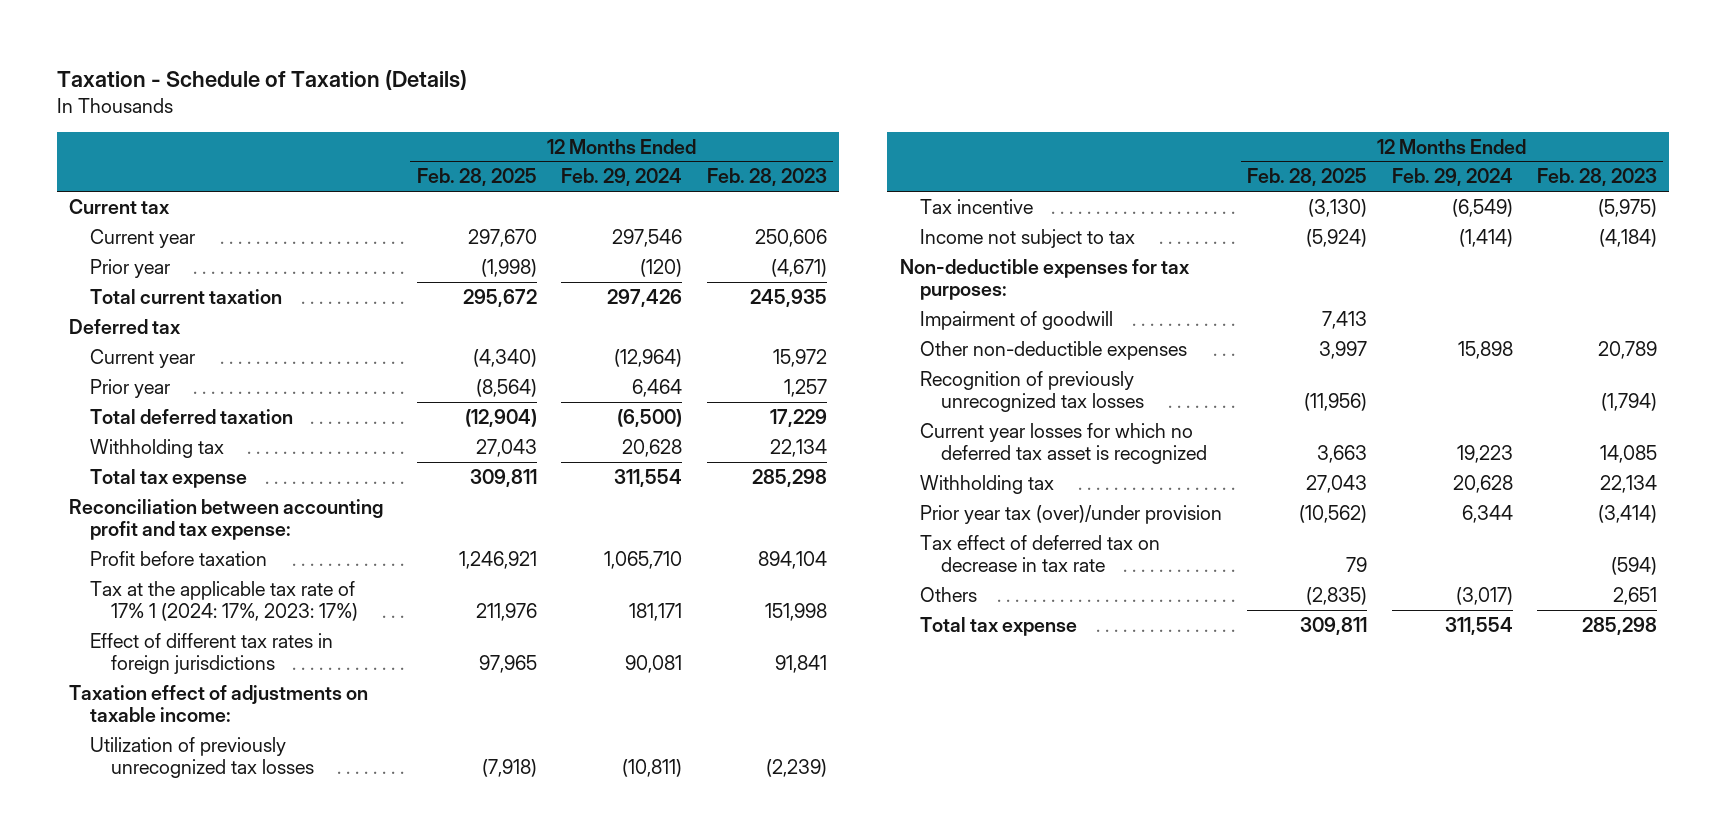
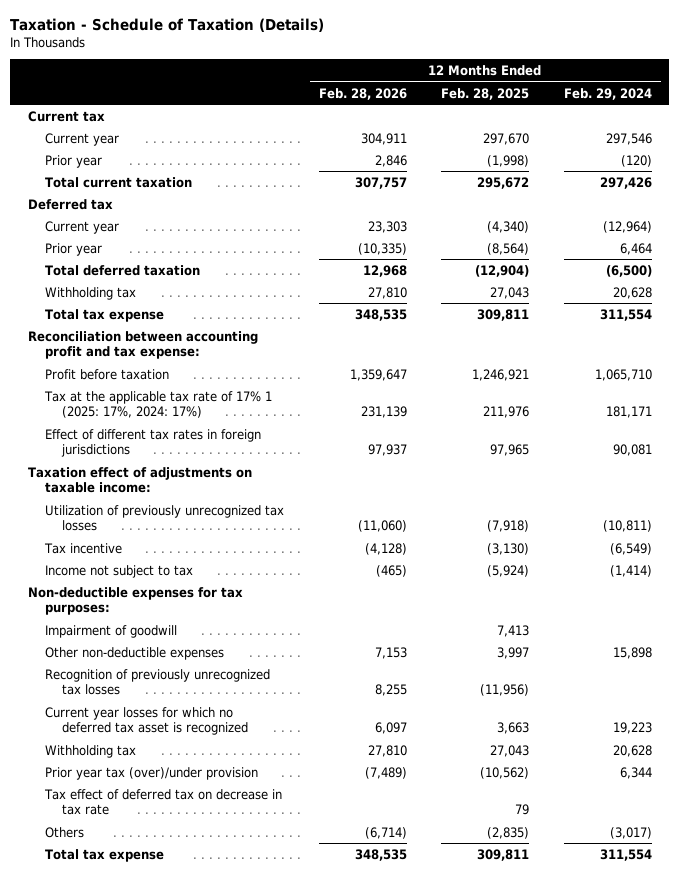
[706,168,827,187] Feb. 28, 2023 -> none
none -> [318,87,407,100] Feb. 28, 2026
[90,580,359,622] Tax at the applicable tax rate of 17% 1 (2024: 17%, 2023: 17%) -> [43,390,272,419] Tax at the applicable tax rate of 17% 1 (2025: 17%, 2024: 17%)

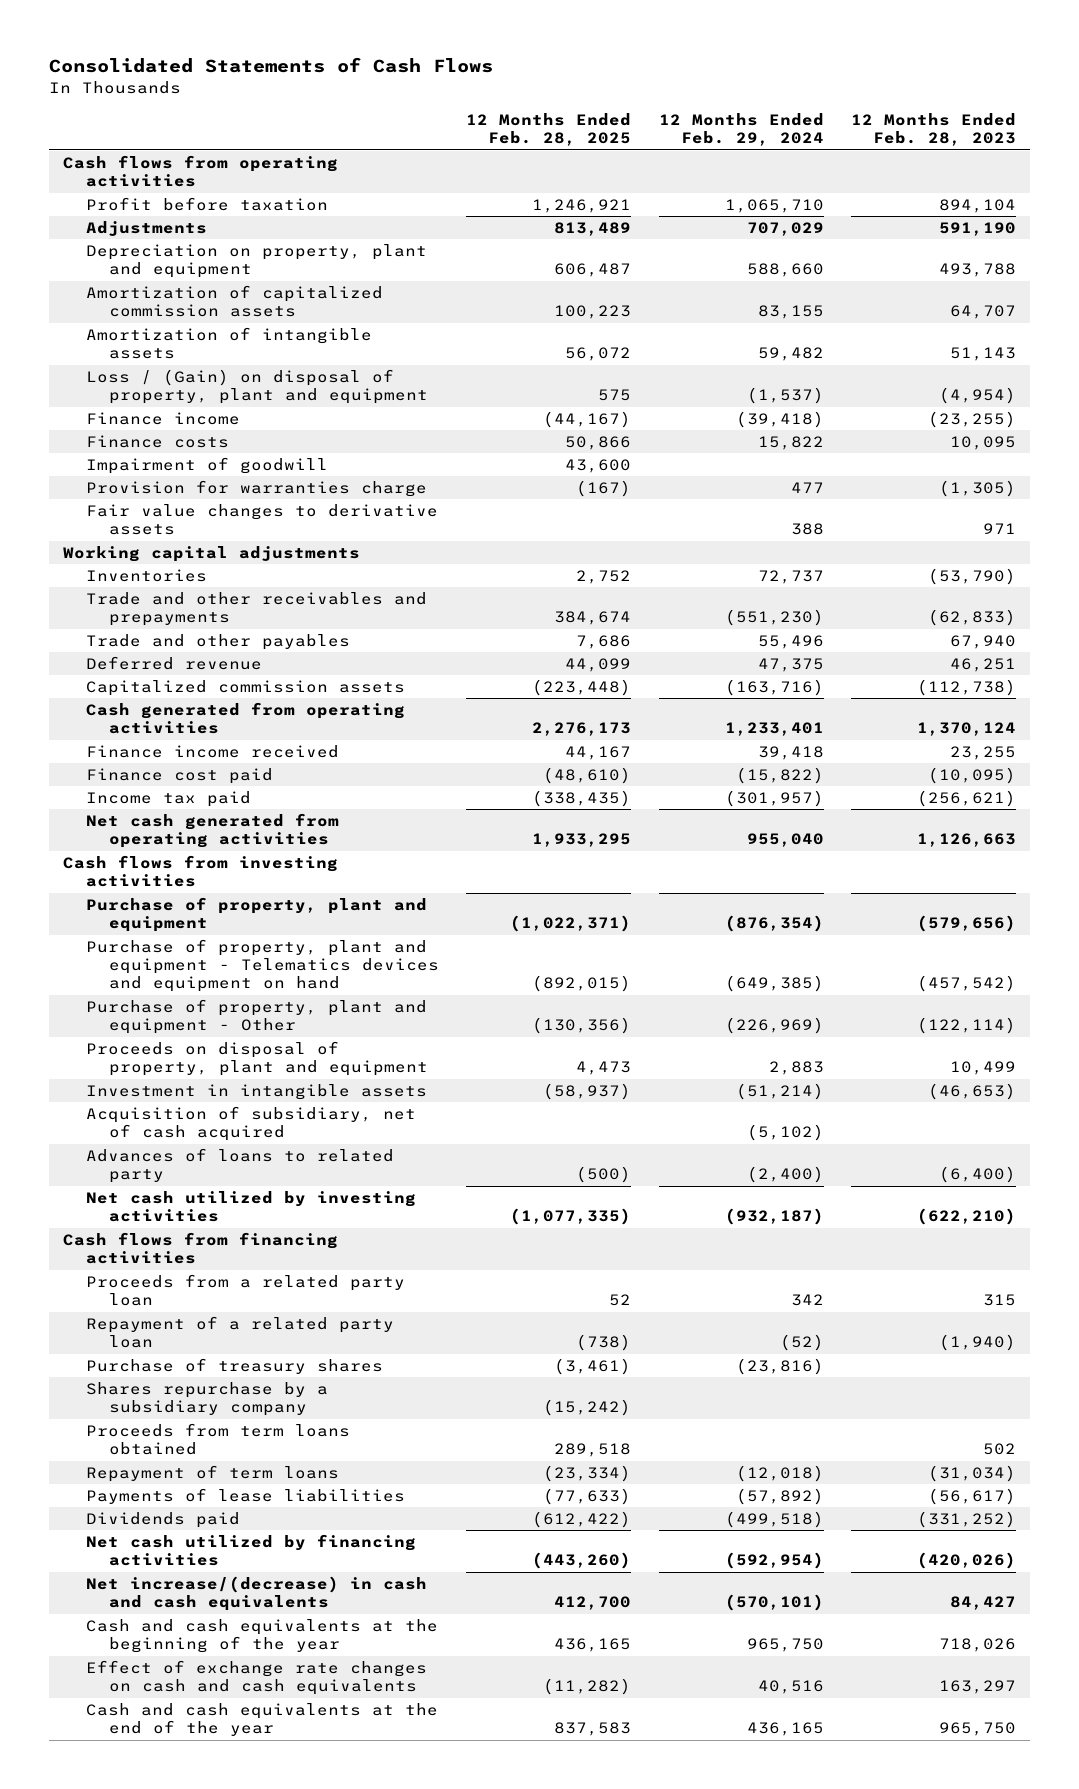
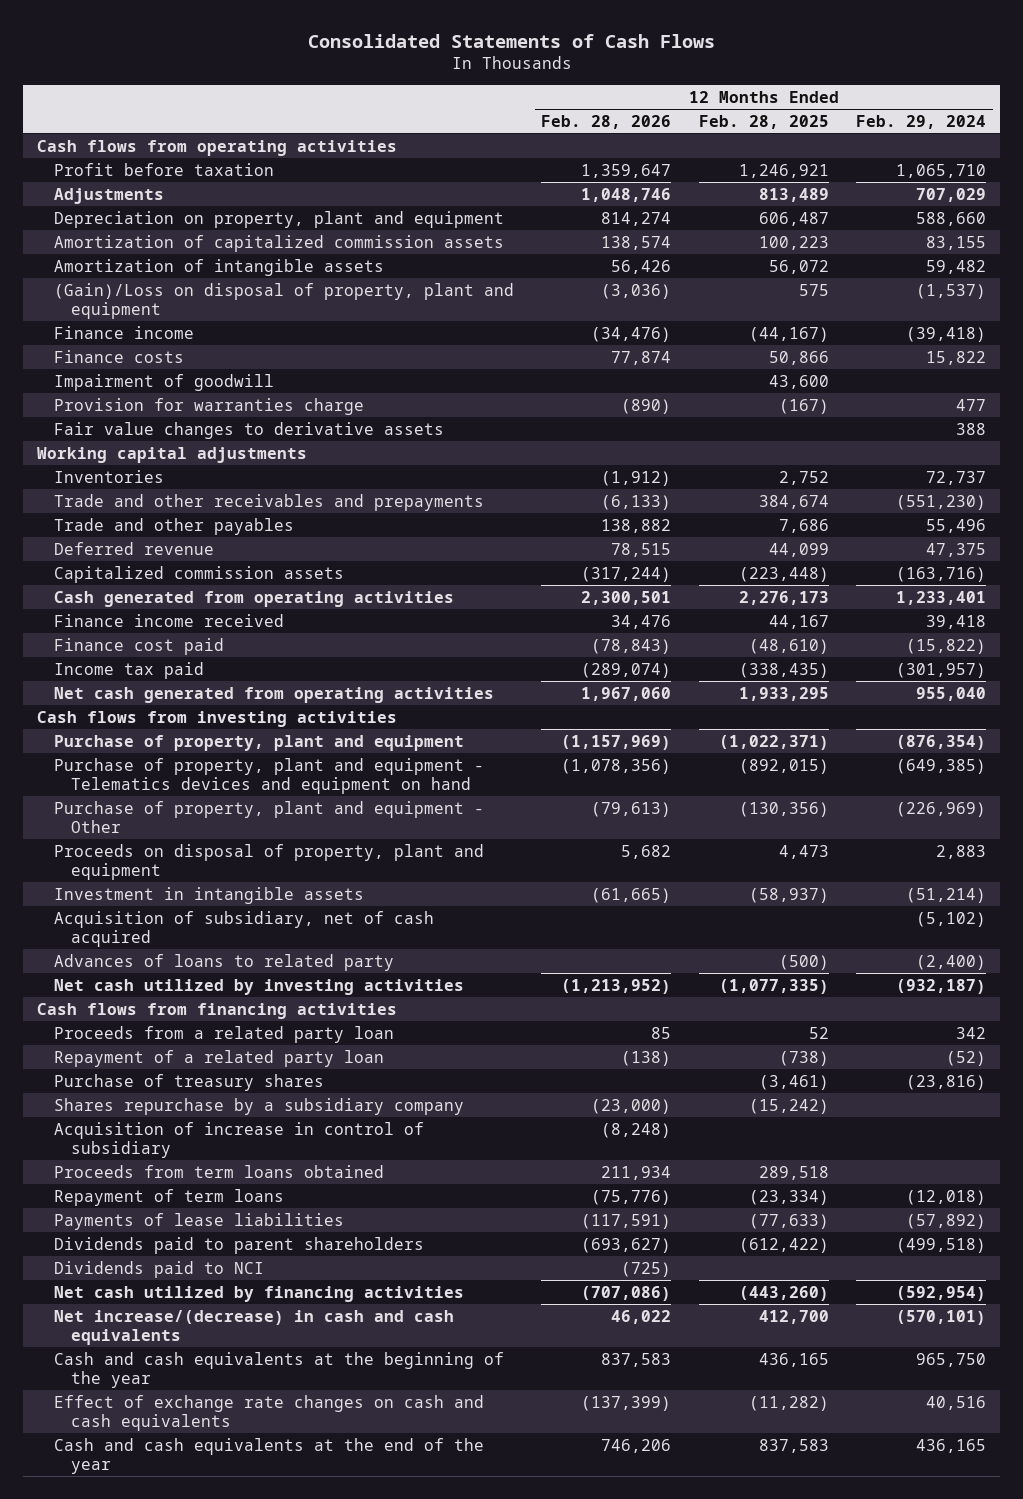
[851,113,1017,147] 12 Months Ended Feb. 28, 2023 -> none
none -> [541,114,672,129] Feb. 28, 2026
[85,369,428,405] Loss / (Gain) on disposal of property, plant and equipment -> [54,282,515,319] (Gain)/Loss on disposal of property, plant and equipment
none -> [54,1121,425,1158] Acquisition of increase in control of subsidiary
[85,1512,240,1529] Dividends paid -> [54,1236,425,1254] Dividends paid to parent shareholders
none -> [54,1260,265,1278] Dividends paid to NCI

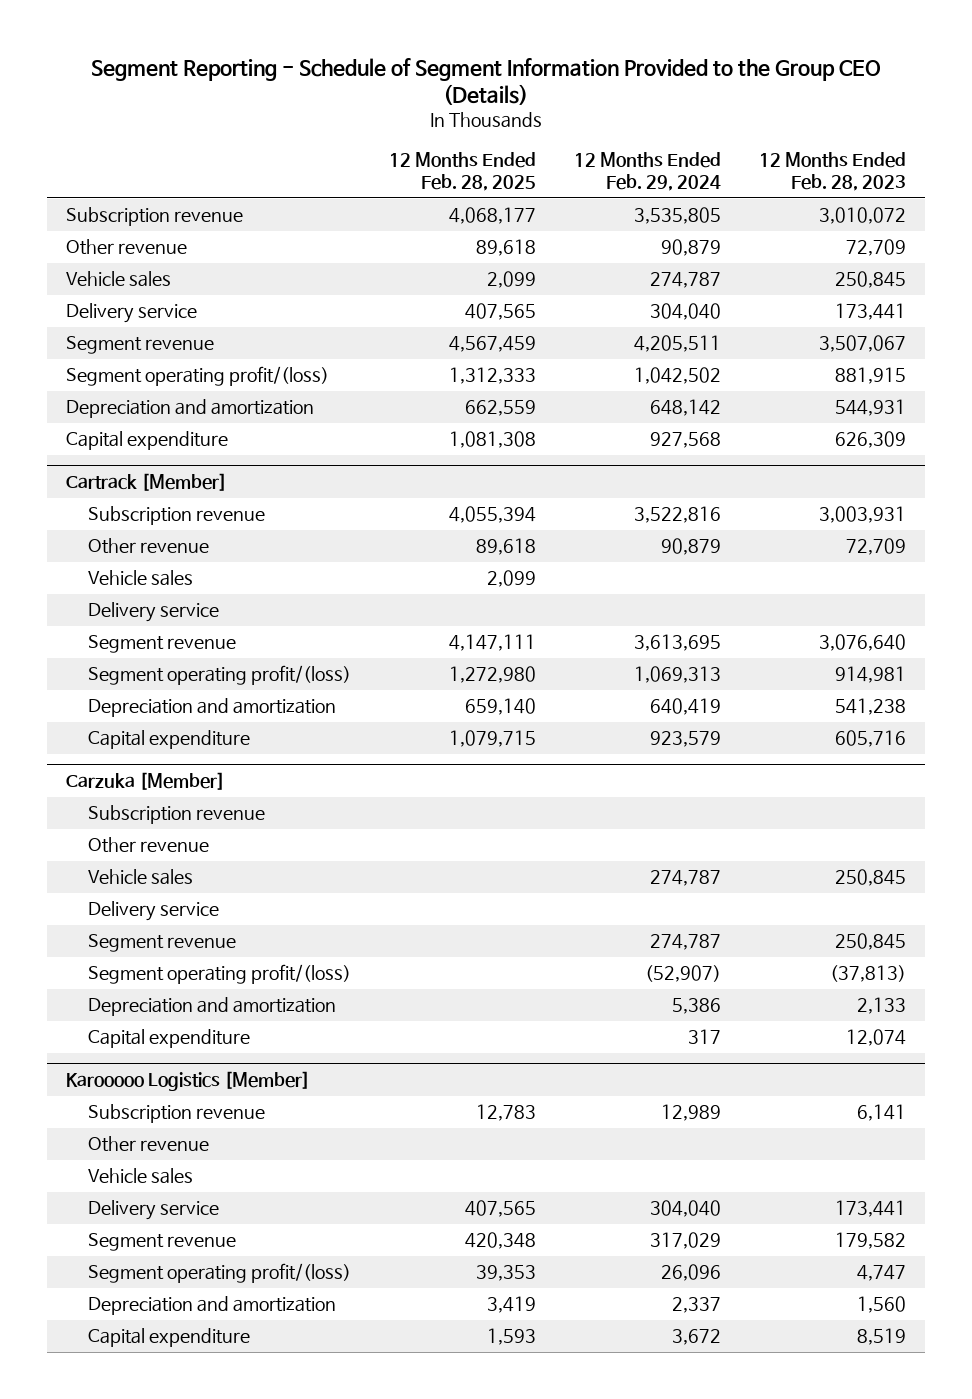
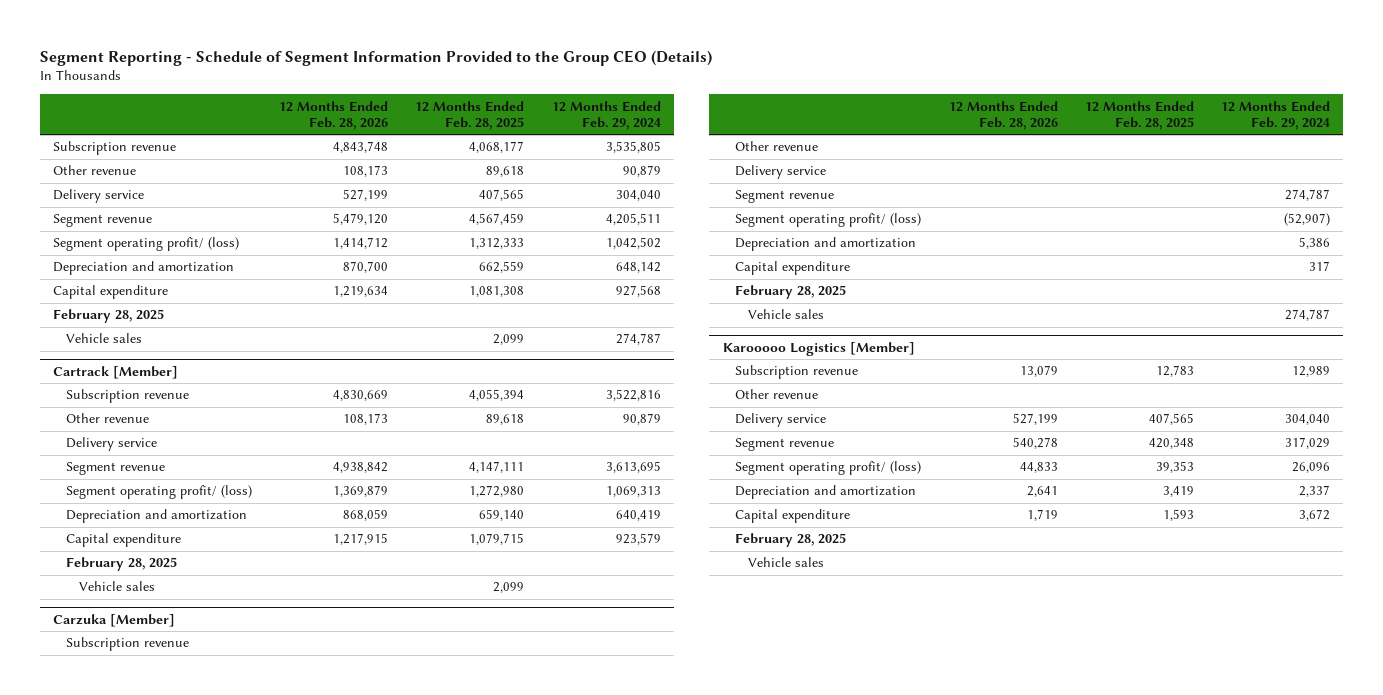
[758,152,906,191] 12 Months Ended Feb. 28, 2023 -> none
none -> [279,100,389,130] 12 Months Ended Feb. 28, 2026
[66,366,330,387] Segment operating profit/(loss) -> [53,237,240,252] Segment operating profit/ (loss)
none -> [53,309,165,324] February 28, 2025
[66,271,172,288] Vehicle sales -> [66,333,143,344] Vehicle sales
[87,665,351,686] Segment operating profit/(loss) -> [66,485,253,500] Segment operating profit/ (loss)
none -> [66,557,178,572] February 28, 2025
[87,570,193,587] Vehicle sales -> [79,581,156,592] Vehicle sales
[87,964,351,985] Segment operating profit/(loss) -> [735,213,922,228] Segment operating profit/ (loss)
none -> [735,285,847,300] February 28, 2025
[87,869,193,886] Vehicle sales -> [748,309,825,320] Vehicle sales
[87,1263,351,1284] Segment operating profit/(loss) -> [735,461,922,476] Segment operating profit/ (loss)
none -> [735,533,847,548] February 28, 2025
[87,1168,193,1185] Vehicle sales -> [748,557,825,568] Vehicle sales

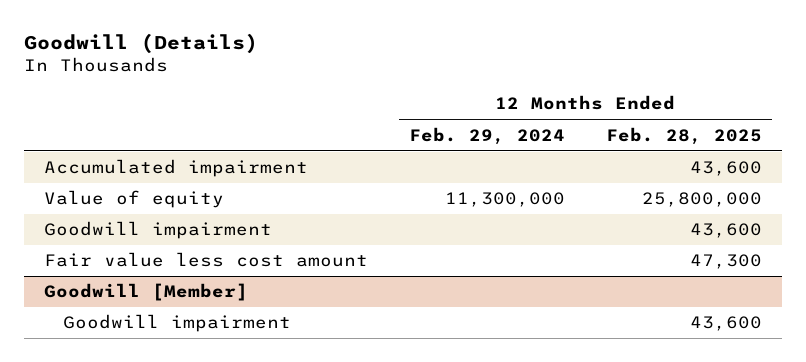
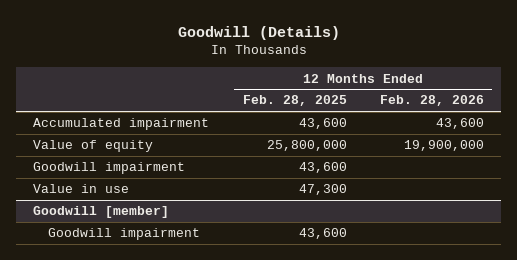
[409,126,566,145] Feb. 29, 2024 -> none
none -> [379,95,484,107] Feb. 28, 2026
[44,252,369,268] Fair value less cost amount -> [33,184,130,194] Value in use
[44,283,249,302] Goodwill [Member] -> [33,206,170,219] Goodwill [member]

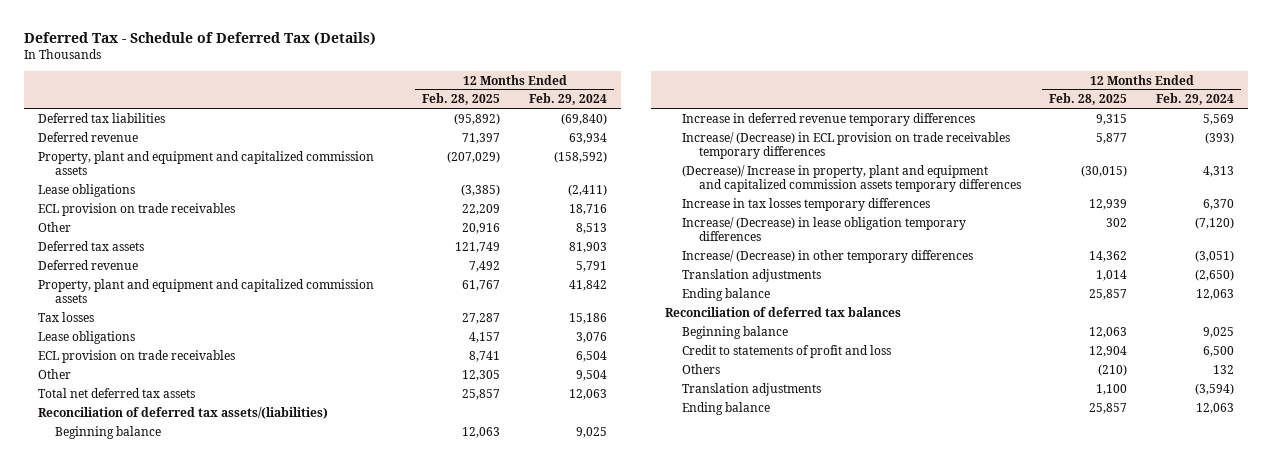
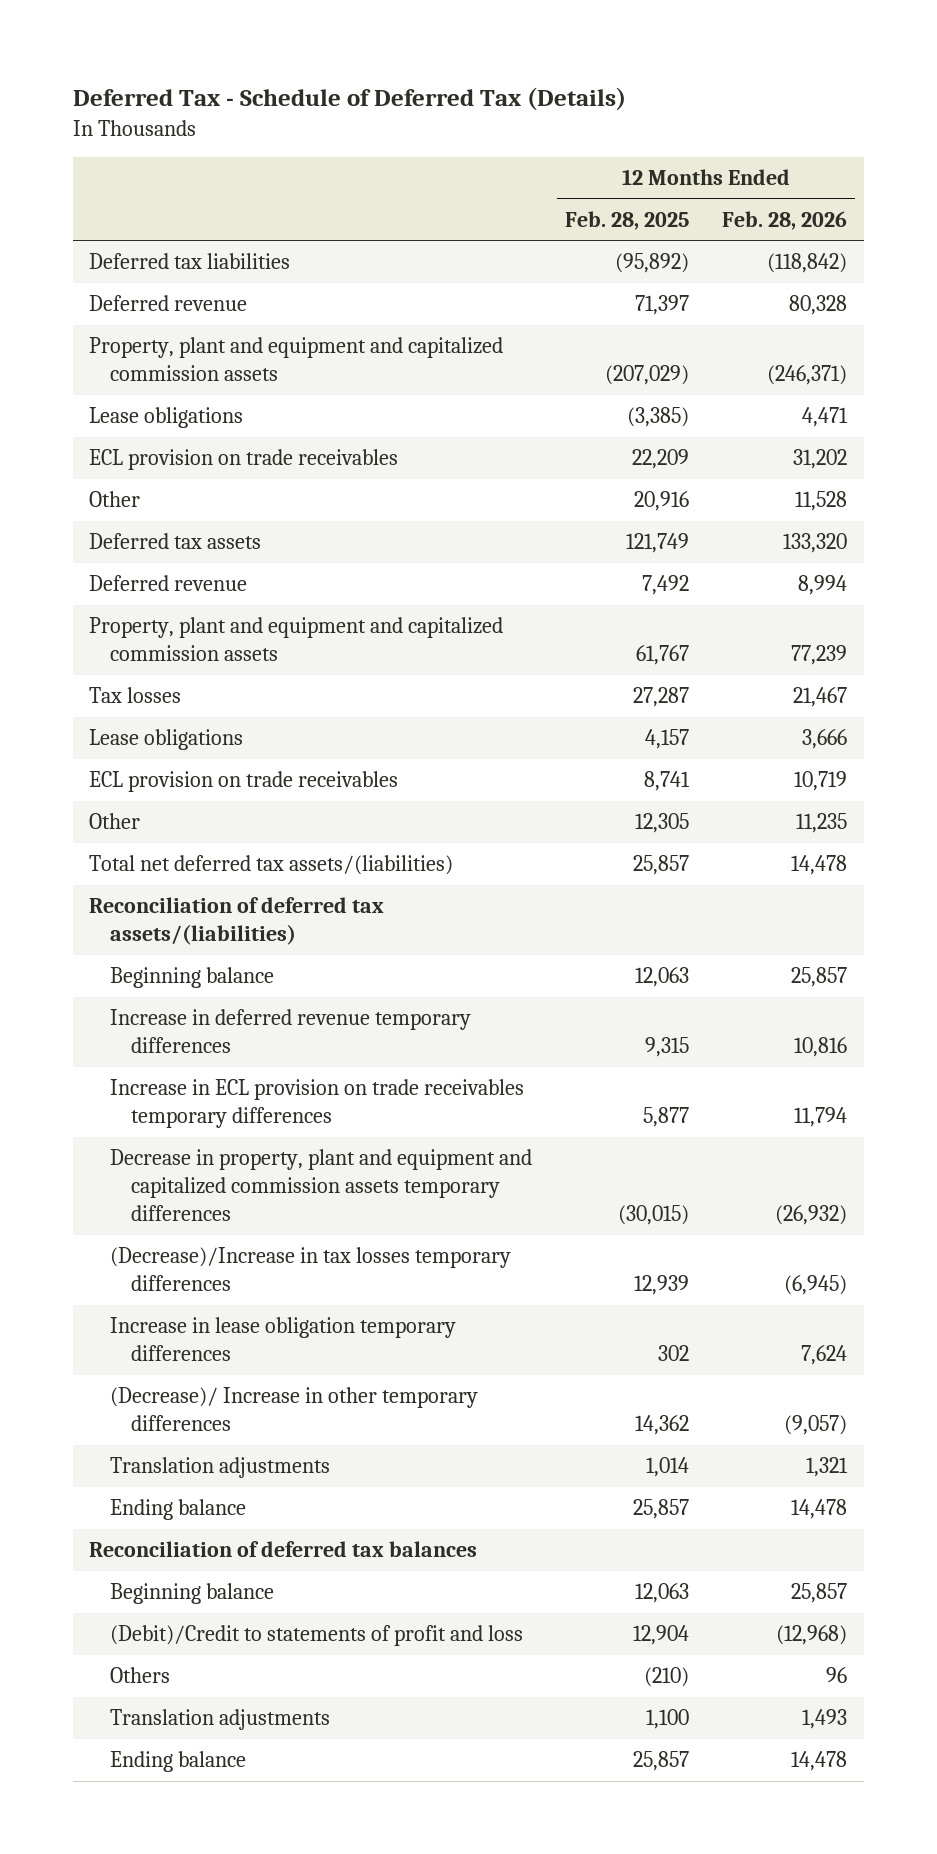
[528,93,607,106] Feb. 29, 2024 -> none
none -> [722,211,848,231] Feb. 28, 2026
[38,387,196,398] Total net deferred tax assets -> [89,855,454,876] Total net deferred tax assets/(liabilities)
[682,131,1011,160] Increase/ (Decrease) in ECL provision on trade receivables temporary differences -> [110,1079,525,1129] Increase in ECL provision on trade receivables temporary differences
[682,164,1021,193] (Decrease)/ Increase in property, plant and equipment and capitalized commission assets temporary differences -> [110,1149,533,1222] Decrease in property, plant and equipment and capitalized commission assets temporary differences
[682,197,931,211] Increase in tax losses temporary differences -> [110,1247,512,1292] (Decrease)/Increase in tax losses temporary differences
[682,216,967,242] Increase/ (Decrease) in lease obligation temporary differences -> [110,1317,457,1362] Increase in lease obligation temporary differences
[682,249,974,263] Increase/ (Decrease) in other temporary differences -> [110,1387,479,1432] (Decrease)/ Increase in other temporary differences
[682,344,892,358] Credit to statements of profit and loss -> [110,1625,524,1647] (Debit)/Credit to statements of profit and loss

